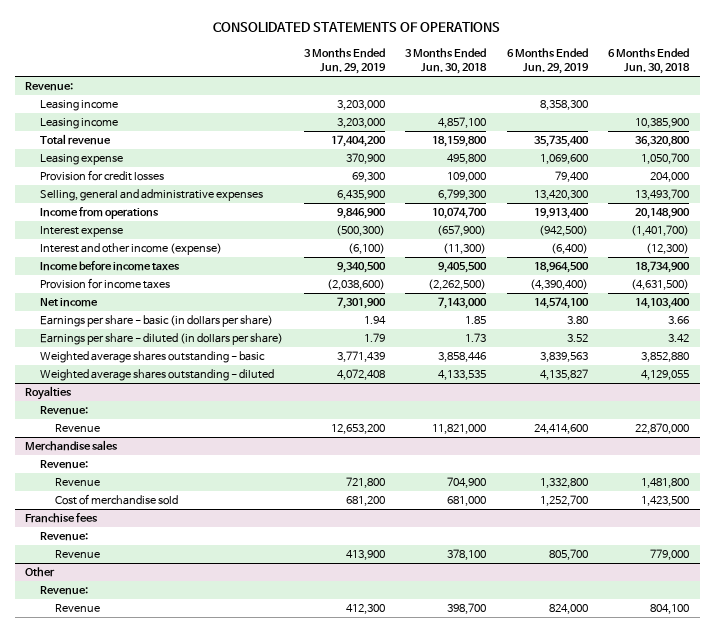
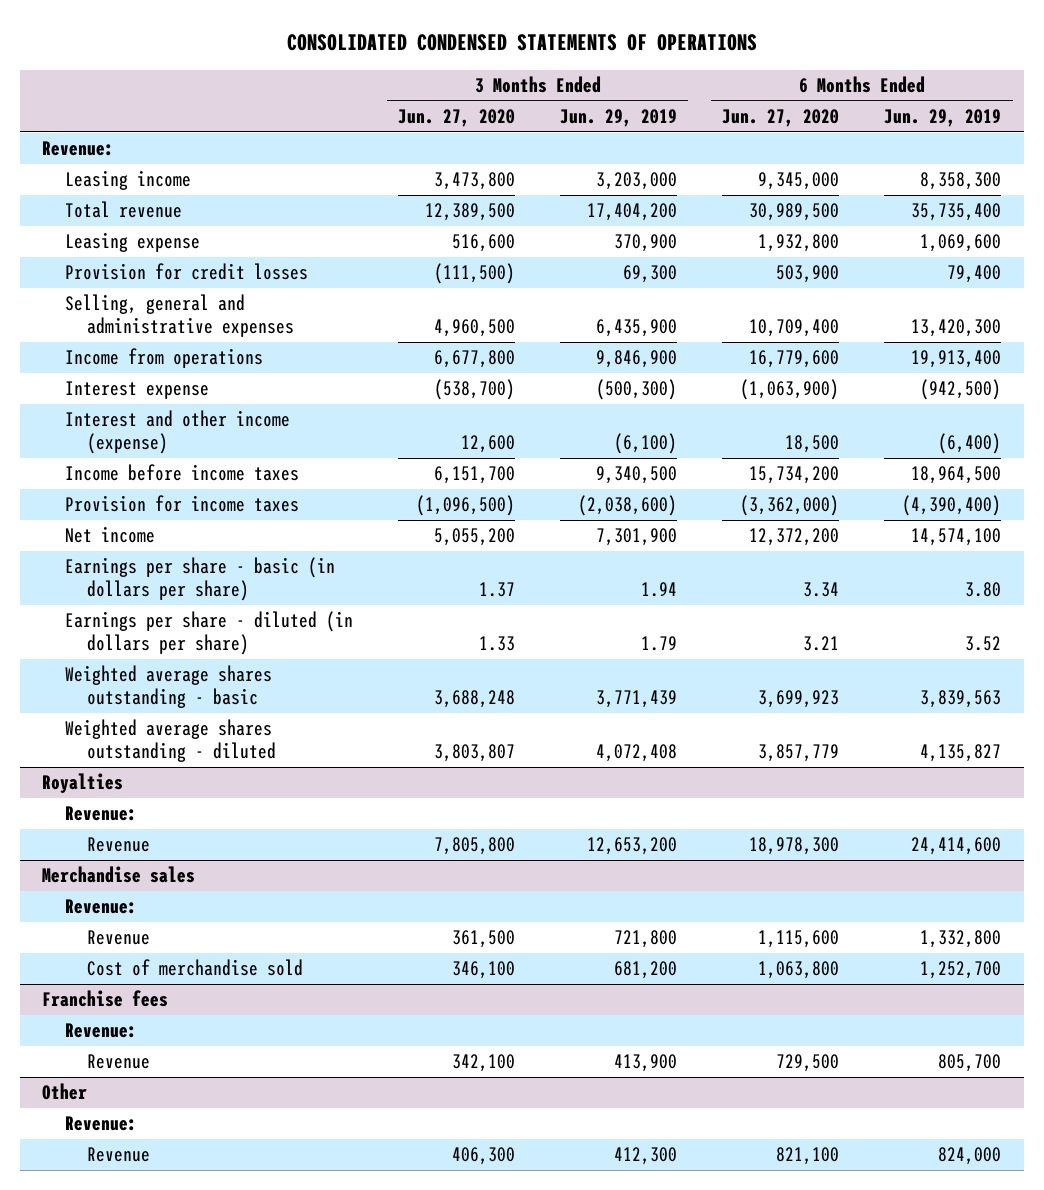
[213,22,501,33] CONSOLIDATED STATEMENTS OF OPERATIONS -> [286,34,757,52] CONSOLIDATED CONDENSED STATEMENTS OF OPERATIONS
[405,47,488,74] 3 Months Ended Jun. 30, 2018 -> none
[608,47,691,74] 6 Months Ended Jun. 30, 2018 -> none
none -> [398,109,516,128] Jun. 27, 2020
none -> [722,109,840,128] Jun. 27, 2020
[39,118,118,130] Leasing income -> none

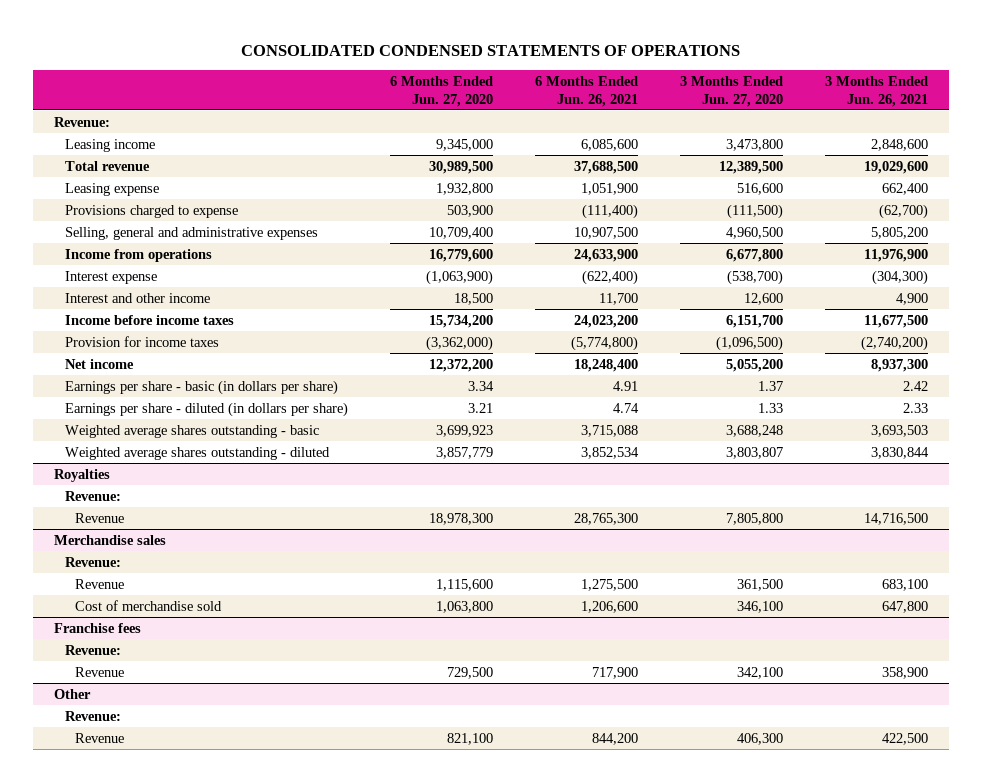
[560,109,678,128] Jun. 29, 2019 -> none
[884,109,1002,128] Jun. 29, 2019 -> none
none -> [535,76,639,107] 6 Months Ended Jun. 26, 2021
none -> [825,76,929,107] 3 Months Ended Jun. 26, 2021
[64,263,308,281] Provision for credit losses -> [64,204,238,218] Provisions charged to expense
[64,410,290,455] Interest and other income (expense) -> [64,292,210,303] Interest and other income

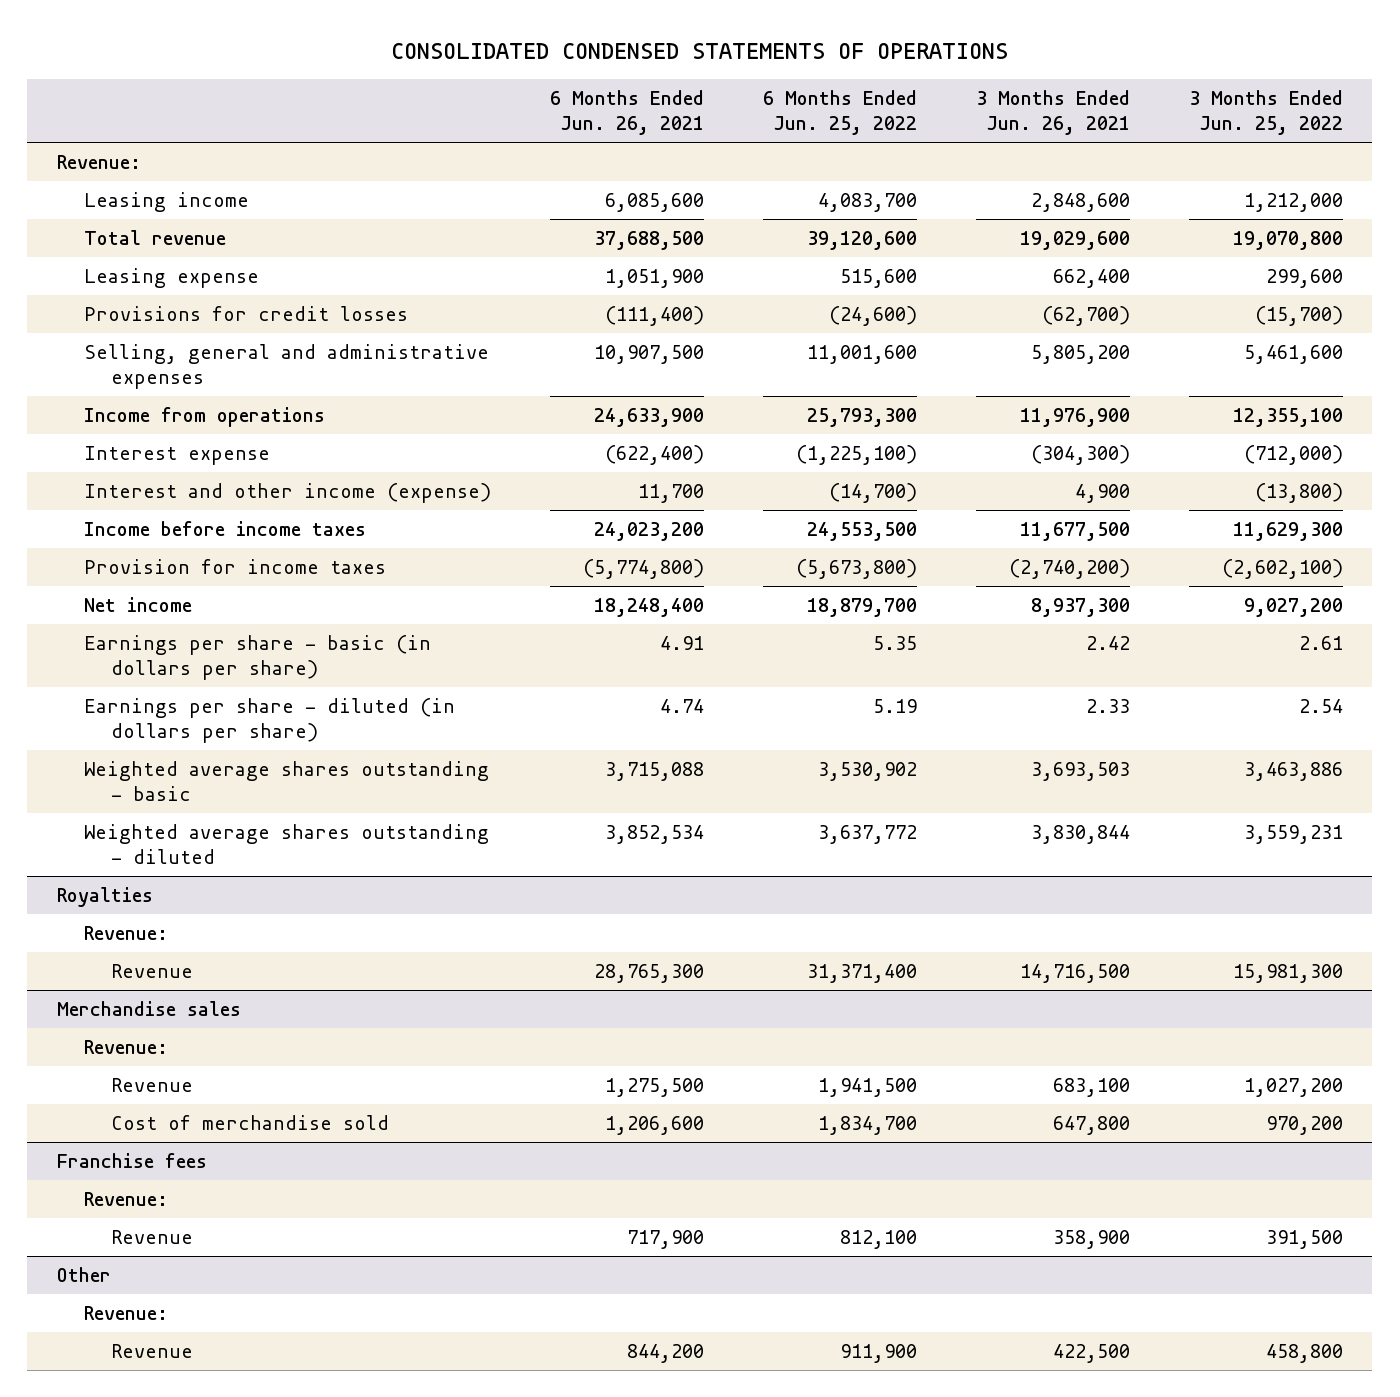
[389,76,493,107] 6 Months Ended Jun. 27, 2020 -> none
[680,76,784,107] 3 Months Ended Jun. 27, 2020 -> none
none -> [762,90,917,136] 6 Months Ended Jun. 25, 2022
none -> [1188,90,1343,136] 3 Months Ended Jun. 25, 2022
[64,204,238,218] Provisions charged to expense -> [83,306,408,322] Provisions for credit losses
[64,292,210,303] Interest and other income -> [83,483,491,504] Interest and other income (expense)

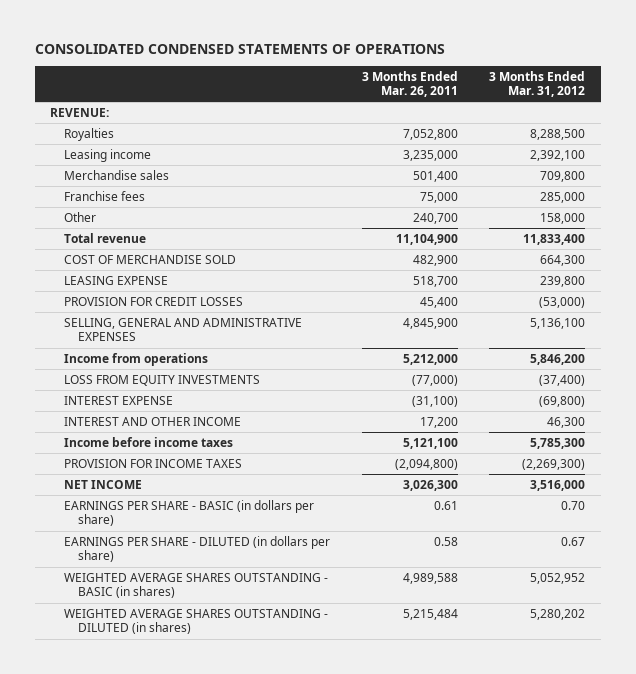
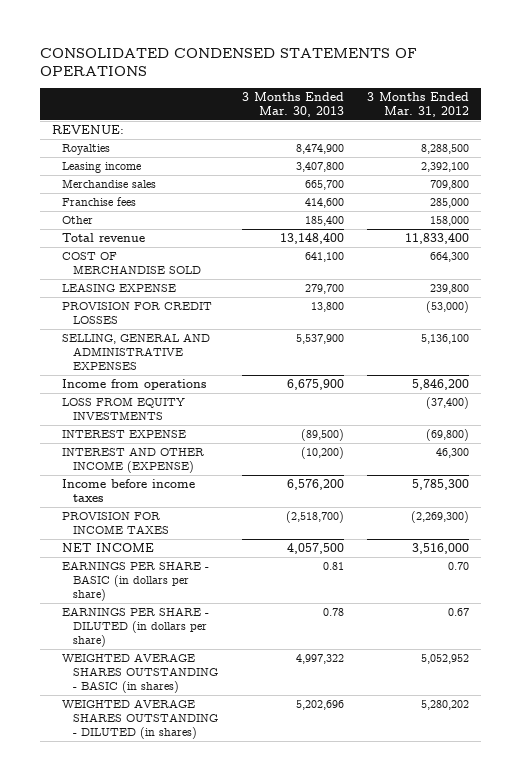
[361,70,458,97] 3 Months Ended Mar. 26, 2011 -> none
none -> [241,92,344,117] 3 Months Ended Mar. 30, 2013
[64,417,242,427] INTEREST AND OTHER INCOME -> [62,447,205,473] INTEREST AND OTHER INCOME (EXPENSE)

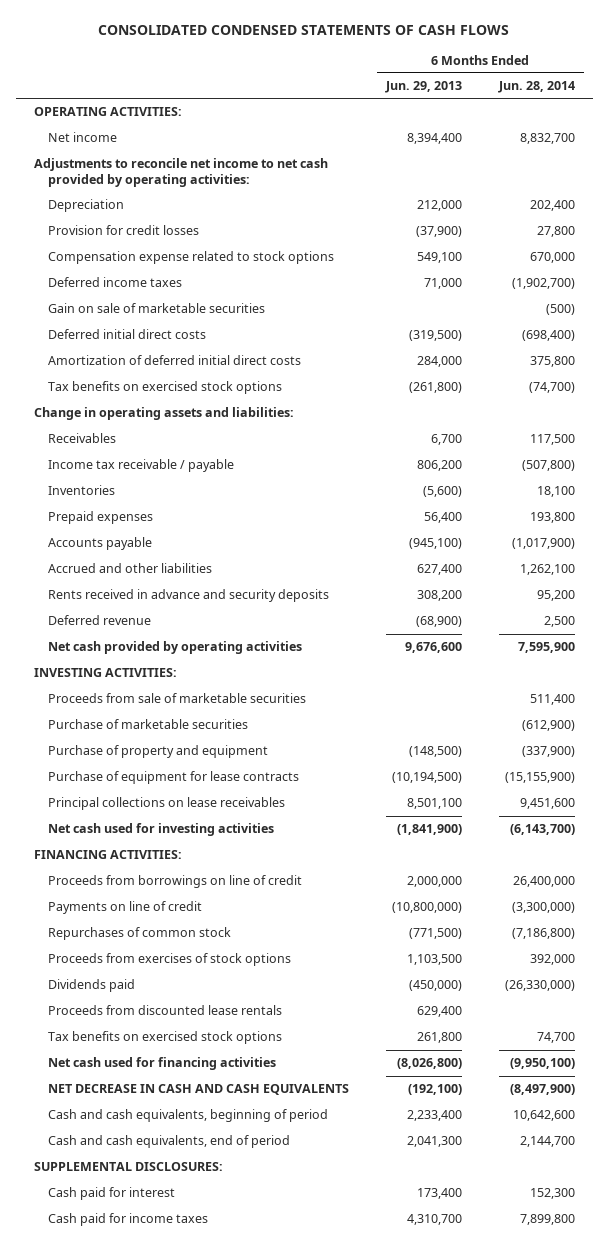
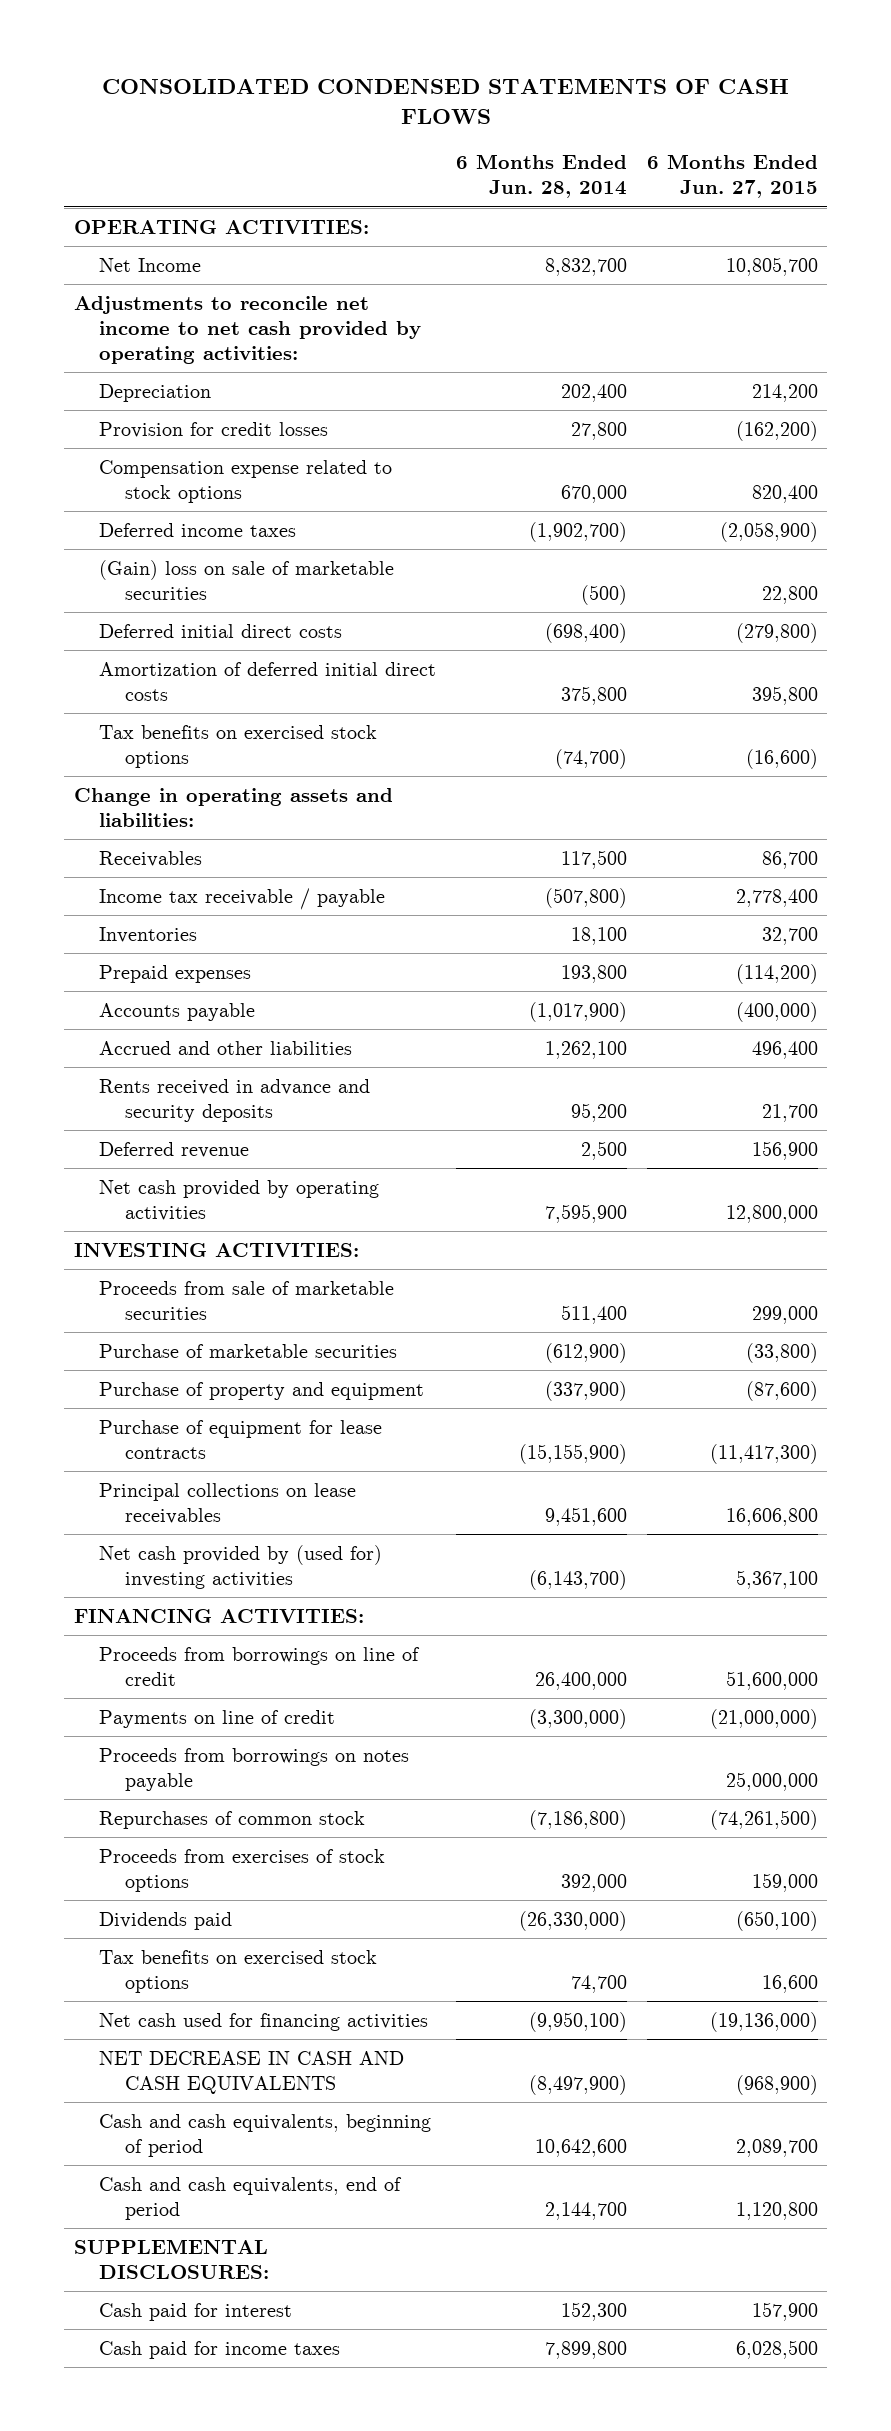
[384,81,462,94] Jun. 29, 2013 -> none
none -> [646,154,818,199] 6 Months Ended Jun. 27, 2015
[48,132,118,143] Net income -> [99,257,202,272] Net Income
[48,303,266,314] Gain on sale of marketable securities -> [99,559,395,600] (Gain) loss on sale of marketable securities
[48,823,275,837] Net cash used for investing activities -> [99,1544,383,1589] Net cash provided by (used for) investing activities
none -> [99,1747,410,1791] Proceeds from borrowings on notes payable
[48,1005,283,1016] Proceeds from discounted lease rentals -> none

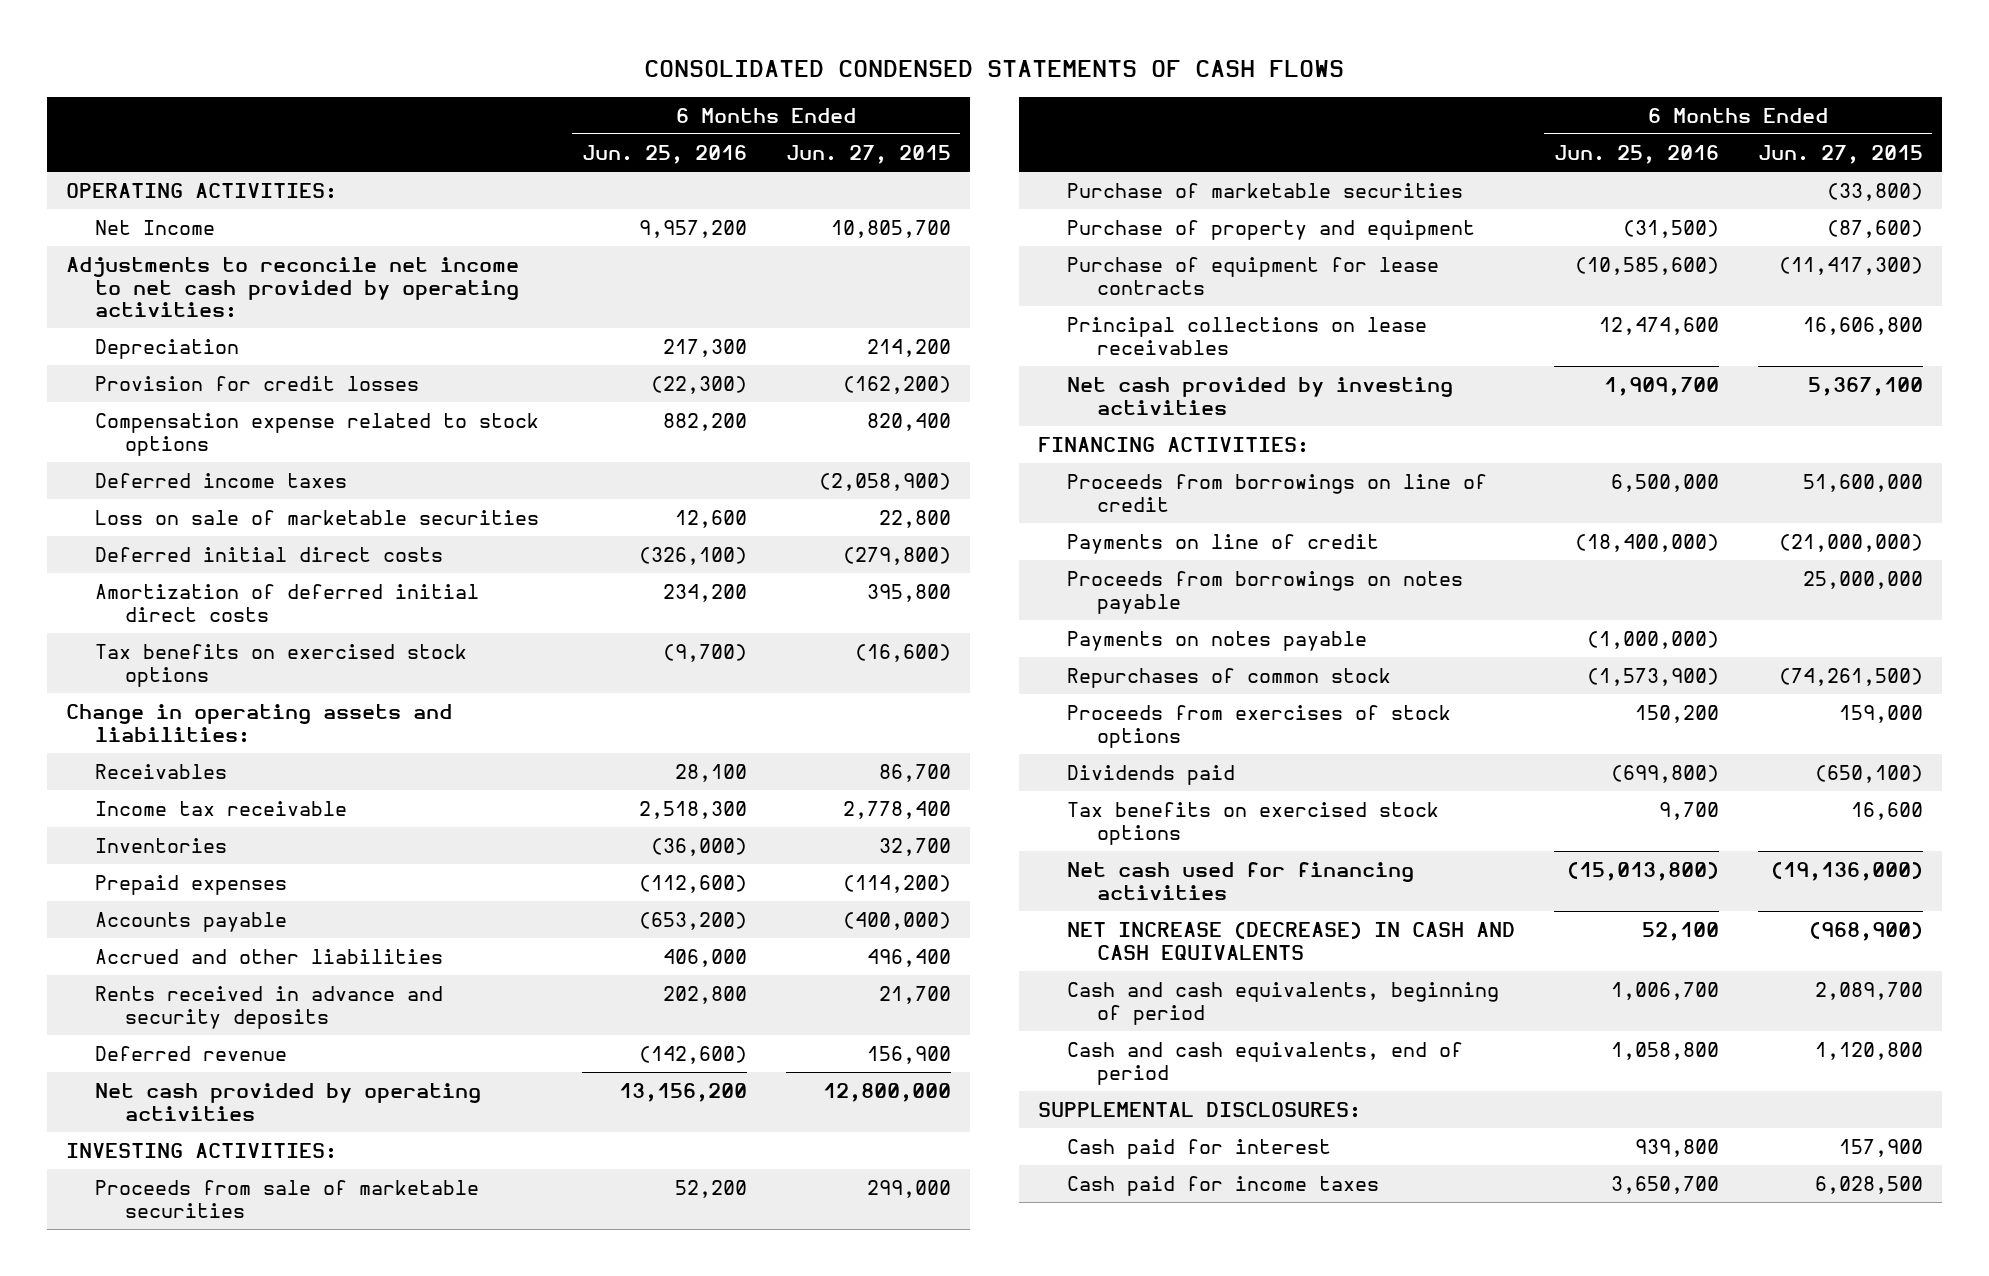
[456,154,628,199] 6 Months Ended Jun. 28, 2014 -> none
none -> [581,144,747,164] Jun. 25, 2016
[99,559,395,600] (Gain) loss on sale of marketable securities -> [95,510,540,526] Loss on sale of marketable securities
[99,887,386,910] Income tax receivable / payable -> [95,801,348,817] Income tax receivable
[99,1544,383,1589] Net cash provided by (used for) investing activities -> [1067,377,1454,415] Net cash provided by investing activities
none -> [1067,631,1368,652] Payments on notes payable
[99,2050,405,2094] NET DECREASE IN CASH AND CASH EQUIVALENTS -> [1067,922,1516,960] NET INCREASE (DECREASE) IN CASH AND CASH EQUIVALENTS

